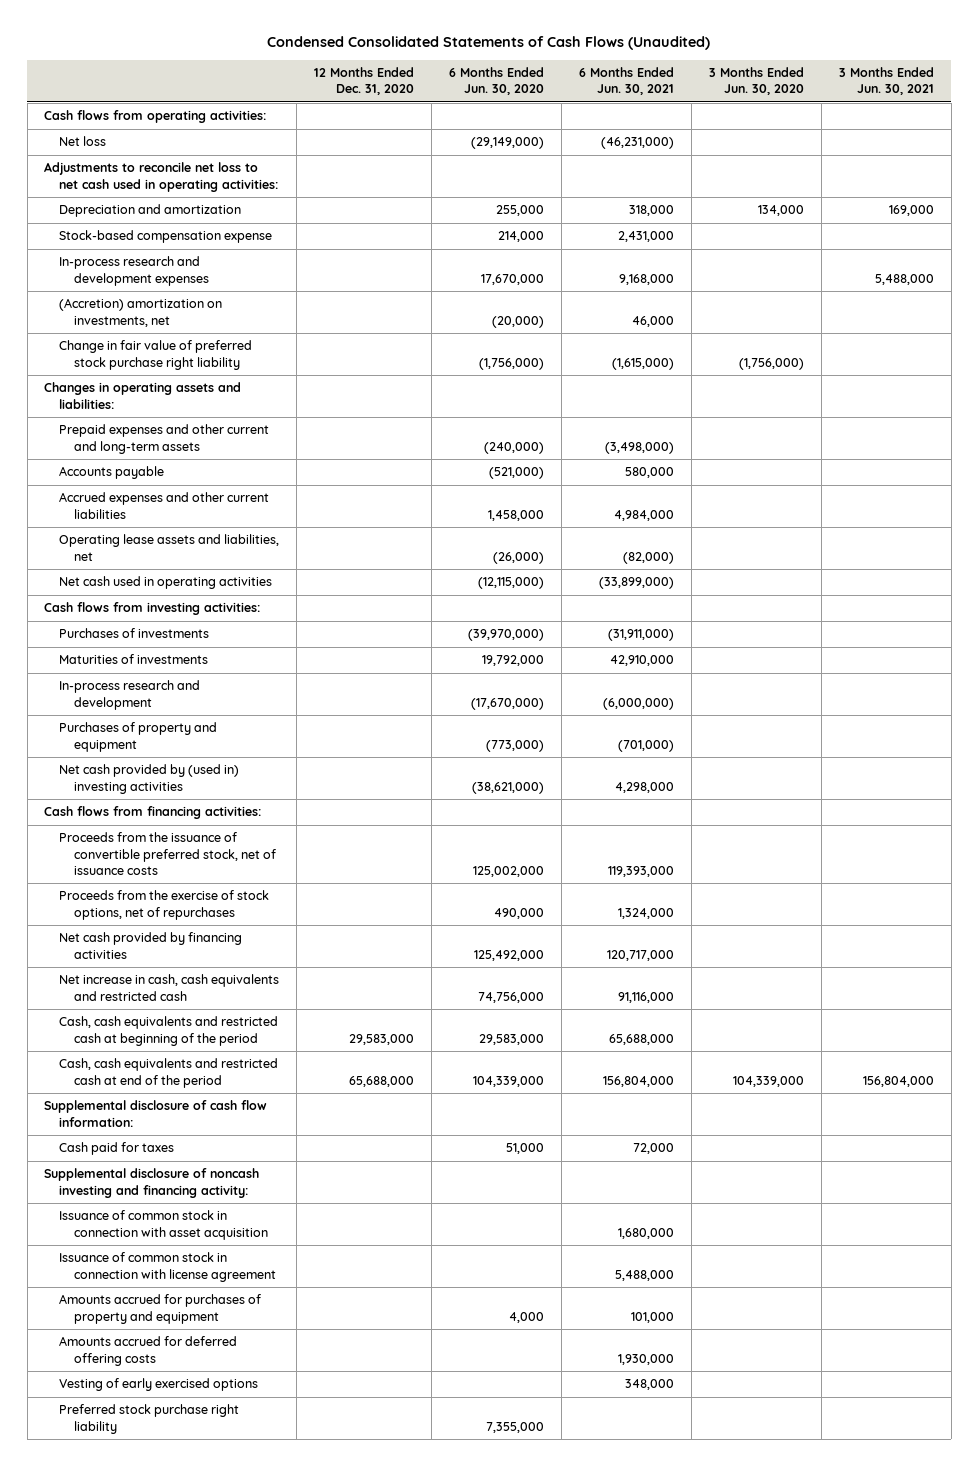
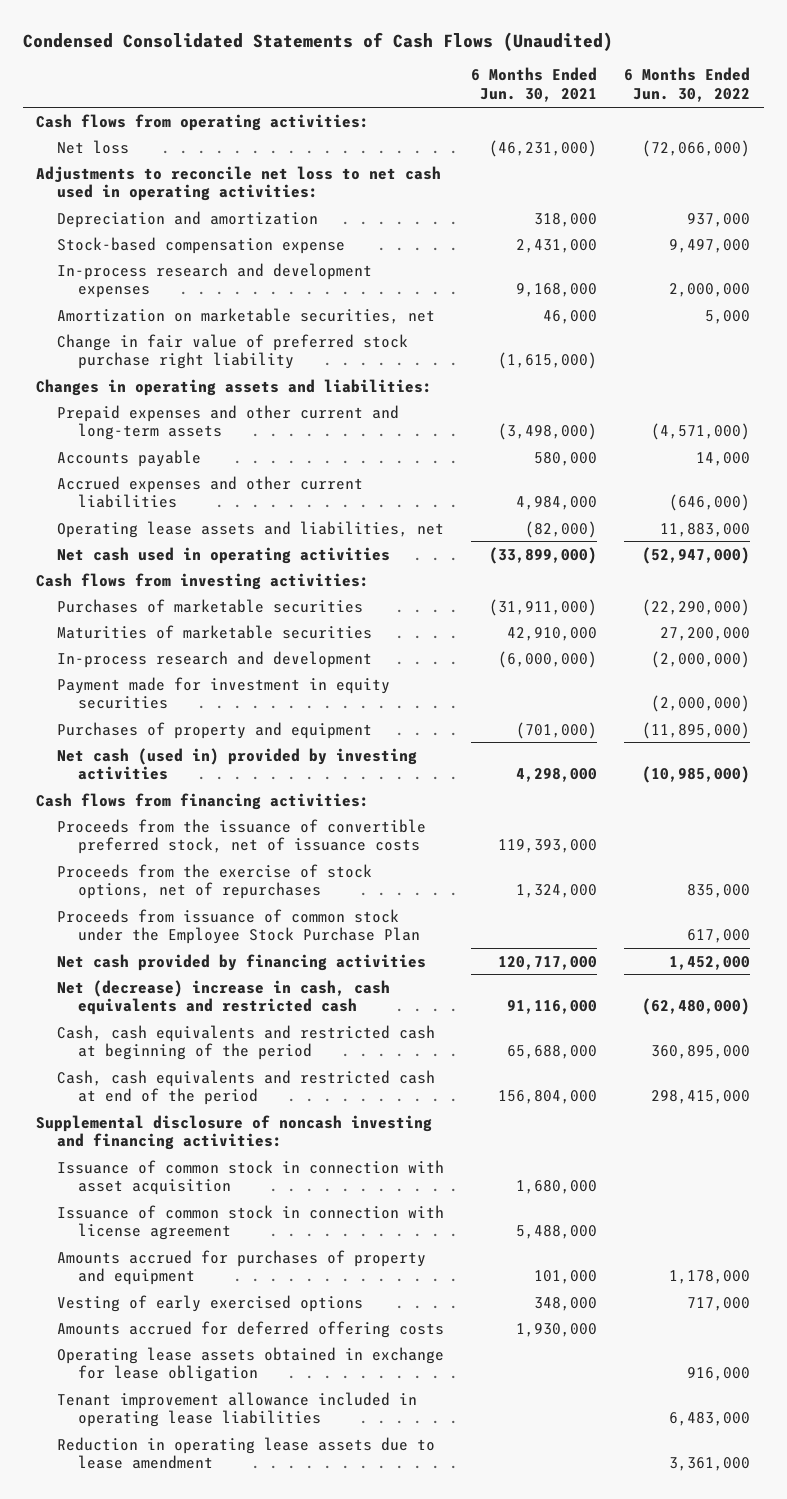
[314,66,415,96] 12 Months Ended Dec. 31, 2020 -> none
[448,66,544,96] 6 Months Ended Jun. 30, 2020 -> none
[708,66,804,96] 3 Months Ended Jun. 30, 2020 -> none
[838,66,934,96] 3 Months Ended Jun. 30, 2021 -> none
none -> [624,67,751,103] 6 Months Ended Jun. 30, 2022
[59,298,223,327] (Accretion) amortization on investments, net -> [57,307,436,324] Amortization on marketable securities, net
[59,628,210,639] Purchases of investments -> [57,598,364,613] Purchases of marketable securities
[59,654,209,665] Maturities of investments -> [57,624,373,639] Maturities of marketable securities
none -> [57,676,391,710] Payment made for investment in equity securities
[59,764,240,794] Net cash provided by (used in) investing activities -> [57,747,418,781] Net cash (used in) provided by investing activities
none -> [57,908,421,945] Proceeds from issuance of common stock under the Employee Stock Purchase Plan
[59,974,280,1001] Net increase in cash, cash equivalents and restricted cash -> [57,979,391,1016] Net (decrease) increase in cash, cash equivalents and restricted cash
[44,1100,268,1127] Supplemental disclosure of cash flow information: -> none
[59,1142,175,1156] Cash paid for taxes -> none
[44,1168,260,1198] Supplemental disclosure of noncash investing and financing activity: -> [36,1114,433,1151] Supplemental disclosure of noncash investing and financing activities:
[59,1404,240,1434] Preferred stock purchase right liability -> none
[59,1336,238,1366] Amounts accrued for deferred offering costs -> [57,1320,445,1338] Amounts accrued for deferred offering costs
none -> [57,1346,445,1383] Operating lease assets obtained in exchange for lease obligation
none -> [57,1391,418,1428] Tenant improvement allowance included in operating lease liabilities
none -> [57,1436,436,1470] Reduction in operating lease assets due to lease amendment

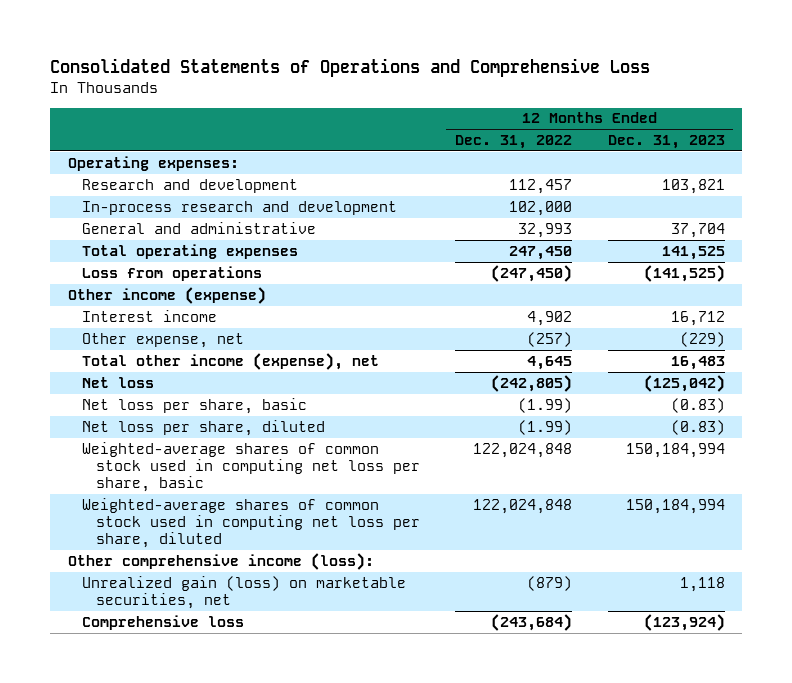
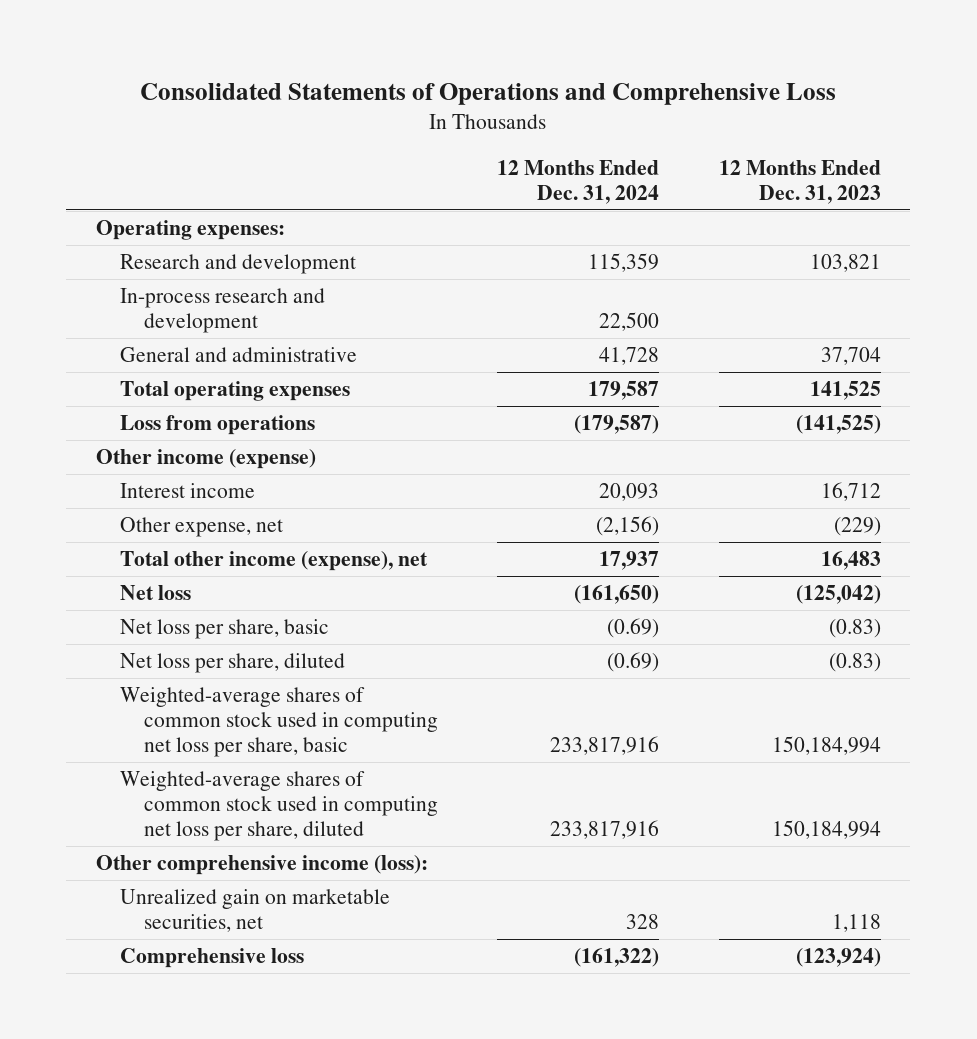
[455,135,573,150] Dec. 31, 2022 -> none
none -> [497,160,660,205] 12 Months Ended Dec. 31, 2024
[81,575,406,610] Unrealized gain (loss) on marketable securities, net -> [119,889,390,933] Unrealized gain on marketable securities, net

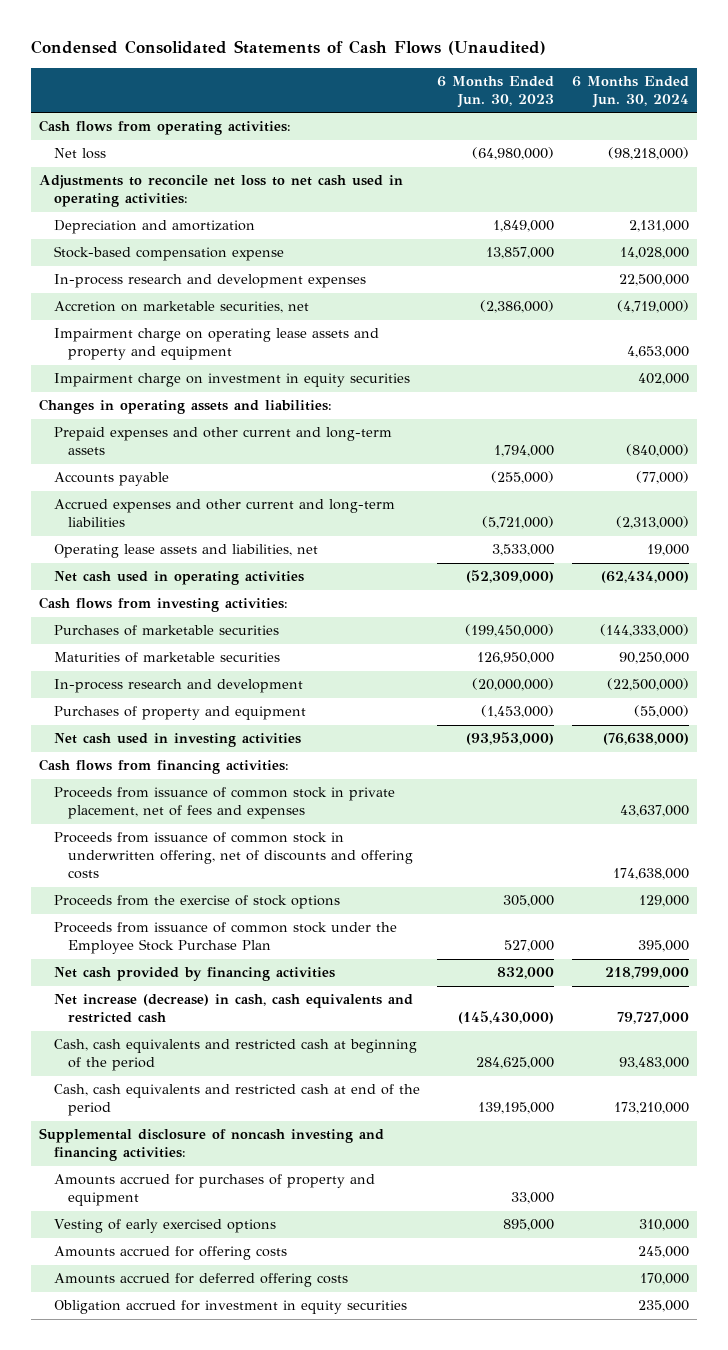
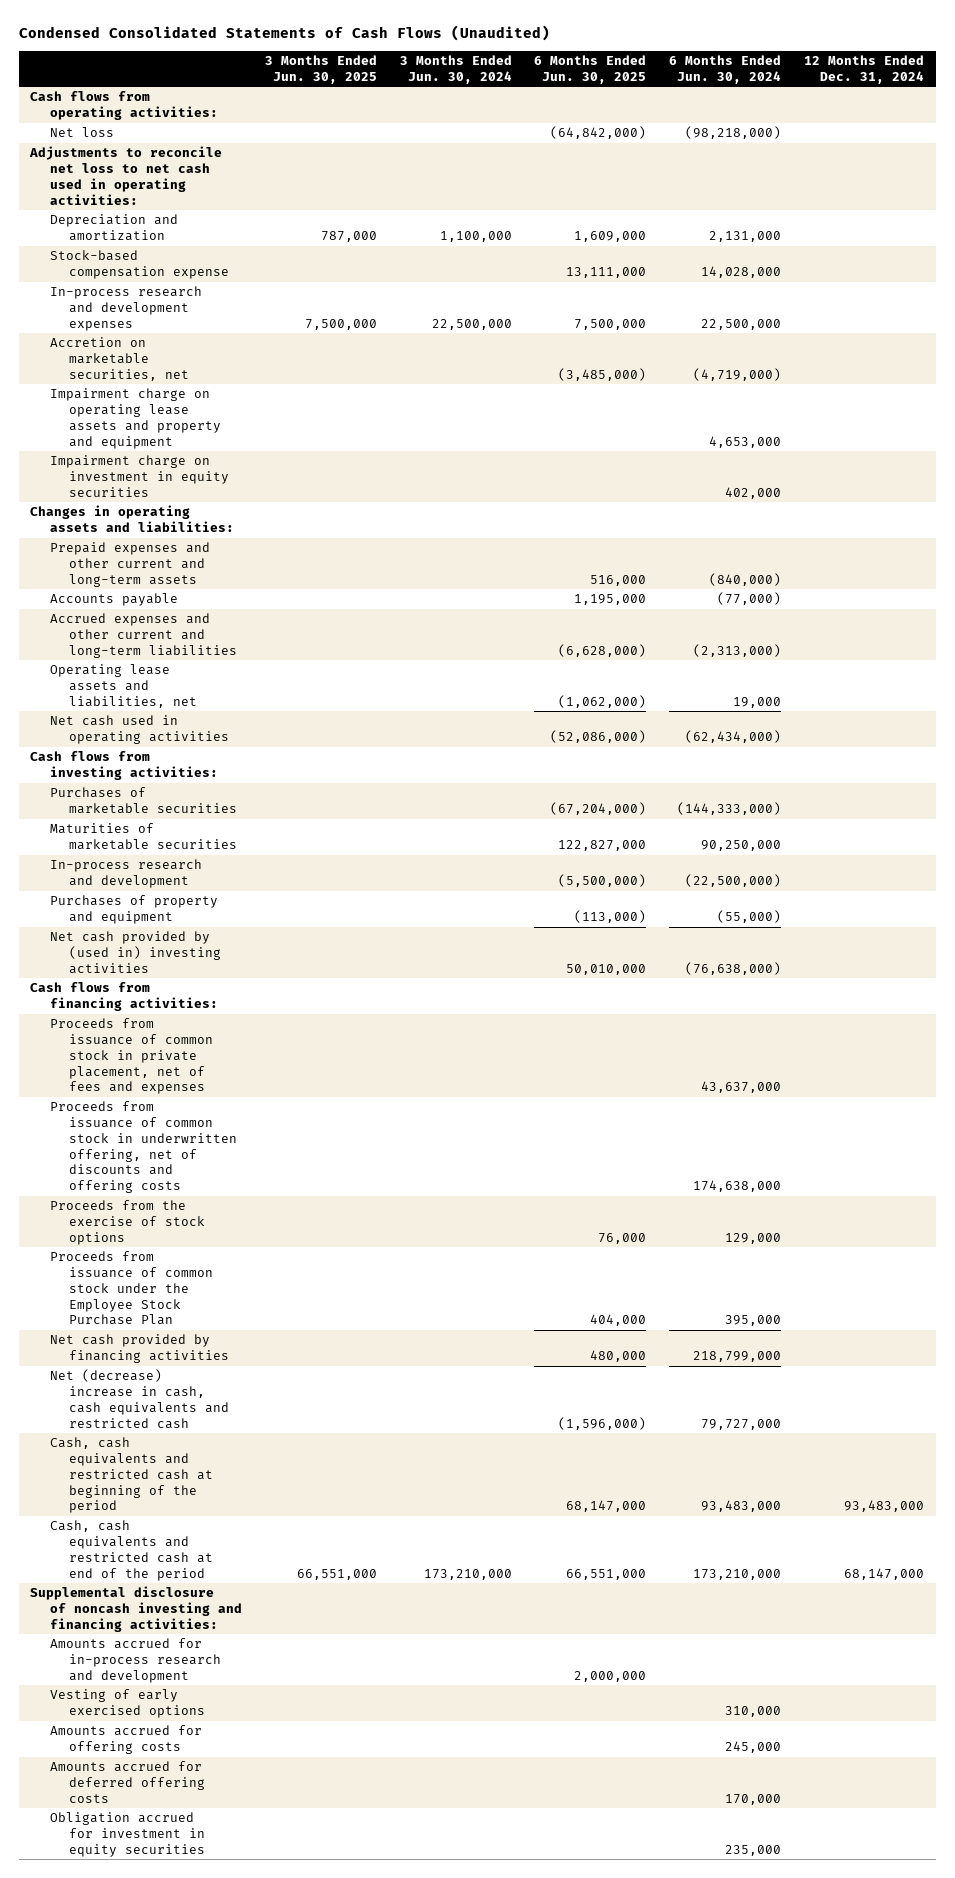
[437,76,555,109] 6 Months Ended Jun. 30, 2023 -> none
none -> [264,54,377,84] 3 Months Ended Jun. 30, 2025
none -> [399,54,512,84] 3 Months Ended Jun. 30, 2024
none -> [534,54,647,84] 6 Months Ended Jun. 30, 2025
none -> [804,54,925,84] 12 Months Ended Dec. 31, 2024
[53,733,301,748] Net cash used in investing activities -> [49,931,221,974] Net cash provided by (used in) investing activities
[53,994,413,1024] Net increase (decrease) in cash, cash equivalents and restricted cash -> [49,1369,229,1429] Net (decrease) increase in cash, cash equivalents and restricted cash
[53,1174,375,1207] Amounts accrued for purchases of property and equipment -> none
none -> [49,1638,221,1683] Amounts accrued for in-process research and development

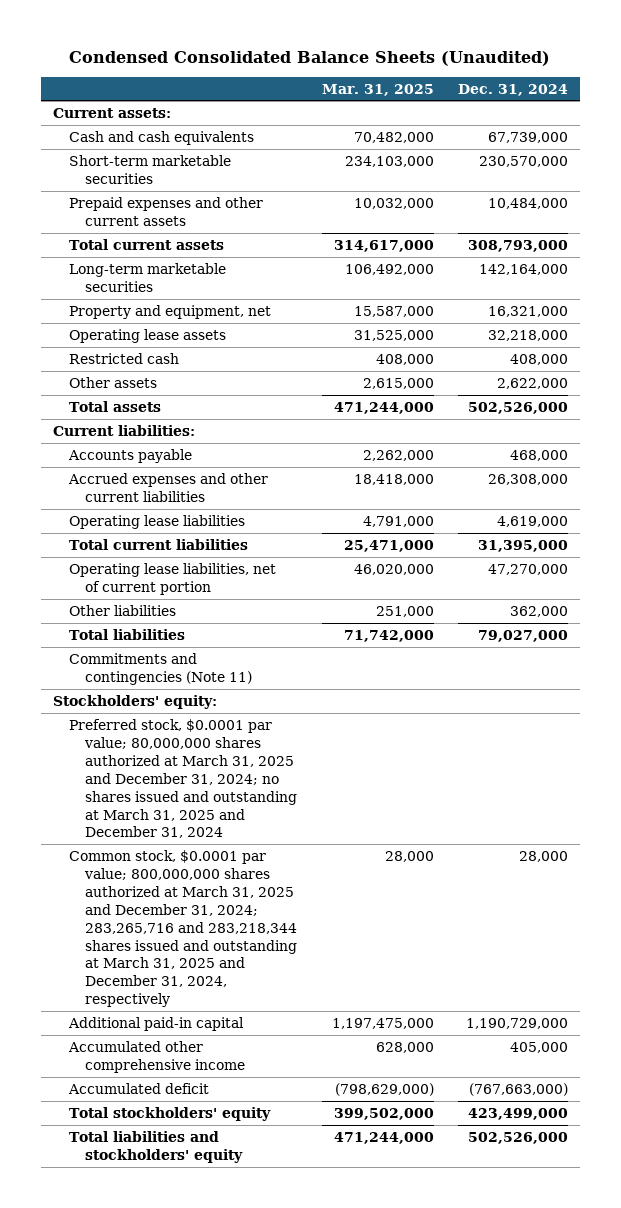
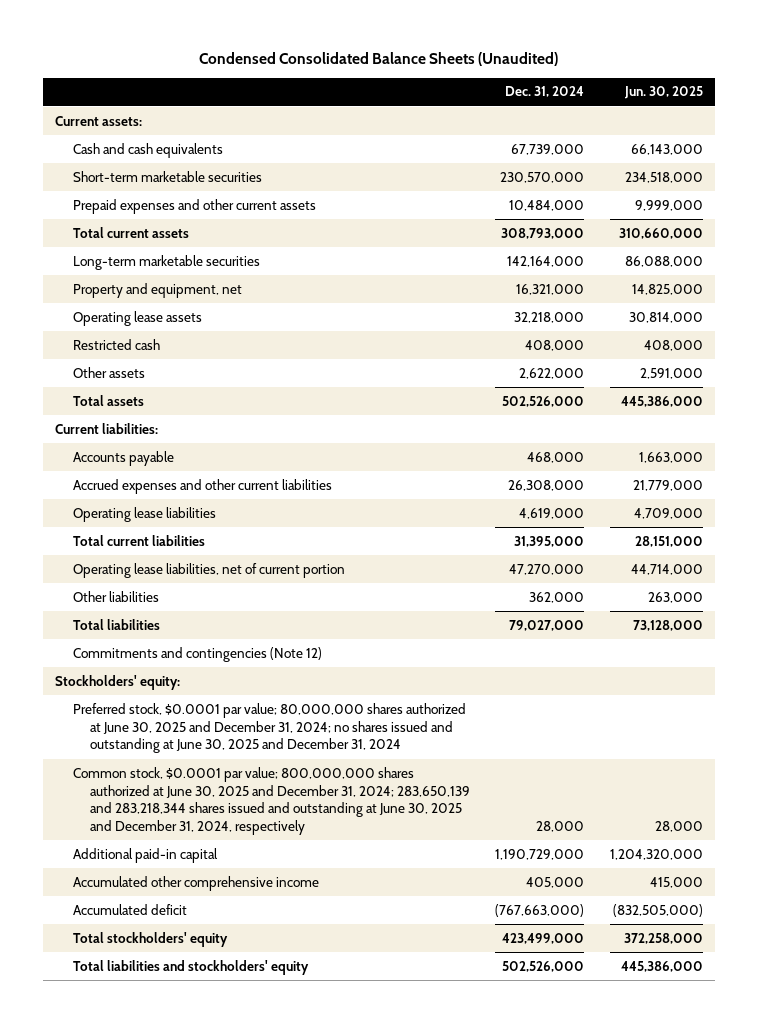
[321,83,434,96] Mar. 31, 2025 -> none
none -> [623,86,703,100] Jun. 30, 2025
[69,652,253,685] Commitments and contingencies (Note 11) -> [72,646,322,662] Commitments and contingencies (Note 12)
[69,718,298,839] Preferred stock, $0.0001 par value; 80,000,000 shares authorized at March 31, 2025 and December 31, 2024; no shares issued and outstanding at March 31, 2025 and December 31, 2024 -> [72,702,466,754] Preferred stock, $0.0001 par value; 80,000,000 shares authorized at June 30, 2025 and December 31, 2024; no shares issued and outstanding at June 30, 2025 and December 31, 2024
[69,849,298,1008] Common stock, $0.0001 par value; 800,000,000 shares authorized at March 31, 2025 and December 31, 2024; 283,265,716 and 283,218,344 shares issued and outstanding at March 31, 2025 and December 31, 2024, respectively -> [72,766,471,835] Common stock, $0.0001 par value; 800,000,000 shares authorized at June 30, 2025 and December 31, 2024; 283,650,139 and 283,218,344 shares issued and outstanding at June 30, 2025 and December 31, 2024, respectively

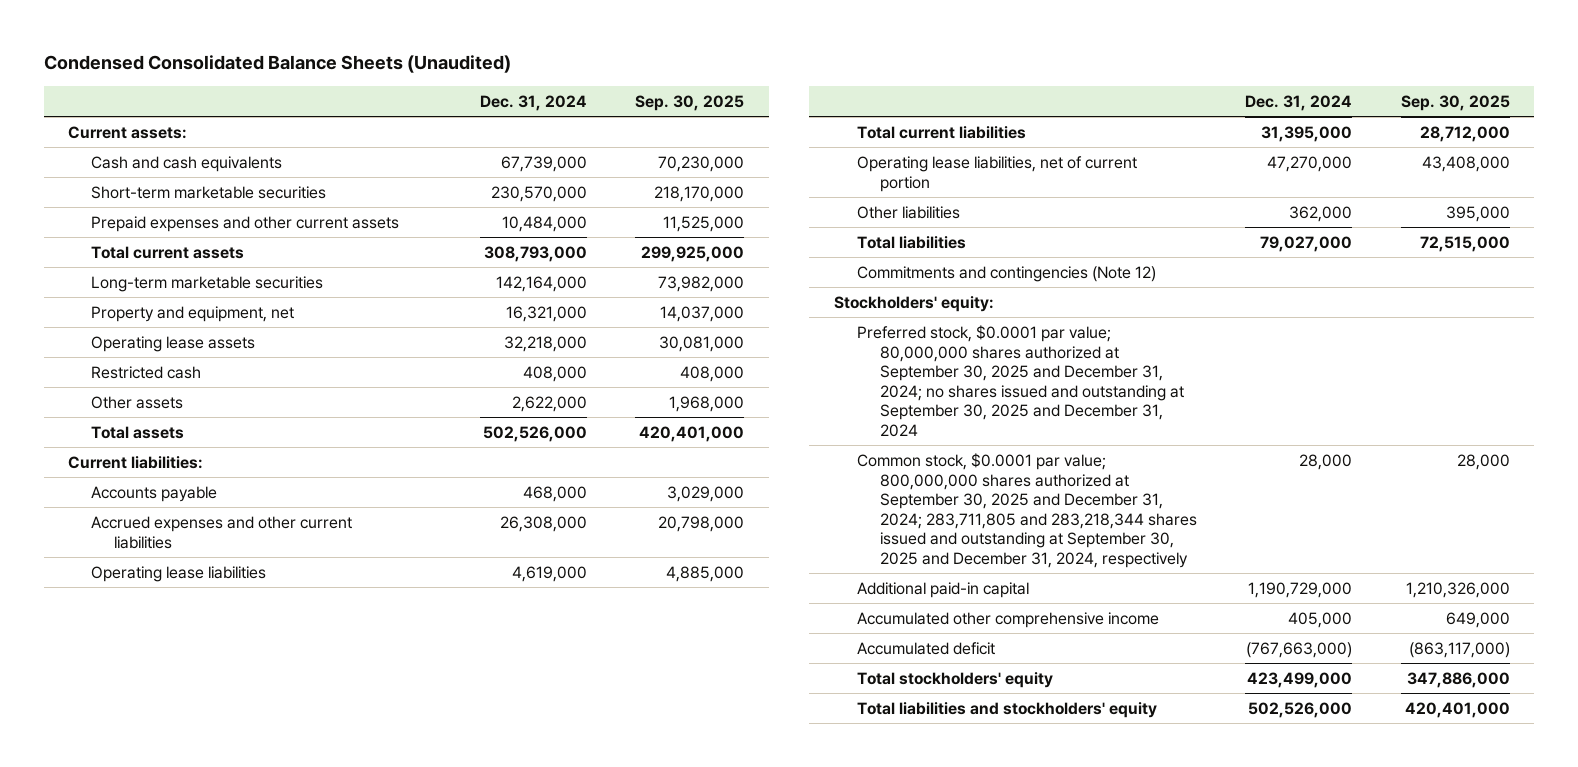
[623,86,703,100] Jun. 30, 2025 -> none
none -> [635,94,745,111] Sep. 30, 2025
[72,702,466,754] Preferred stock, $0.0001 par value; 80,000,000 shares authorized at June 30, 2025 and December 31, 2024; no shares issued and outstanding at June 30, 2025 and December 31, 2024 -> [856,324,1184,437] Preferred stock, $0.0001 par value; 80,000,000 shares authorized at September 30, 2025 and December 31, 2024; no shares issued and outstanding at September 30, 2025 and December 31, 2024
[72,766,471,835] Common stock, $0.0001 par value; 800,000,000 shares authorized at June 30, 2025 and December 31, 2024; 283,650,139 and 283,218,344 shares issued and outstanding at June 30, 2025 and December 31, 2024, respectively -> [856,452,1197,568] Common stock, $0.0001 par value; 800,000,000 shares authorized at September 30, 2025 and December 31, 2024; 283,711,805 and 283,218,344 shares issued and outstanding at September 30, 2025 and December 31, 2024, respectively

